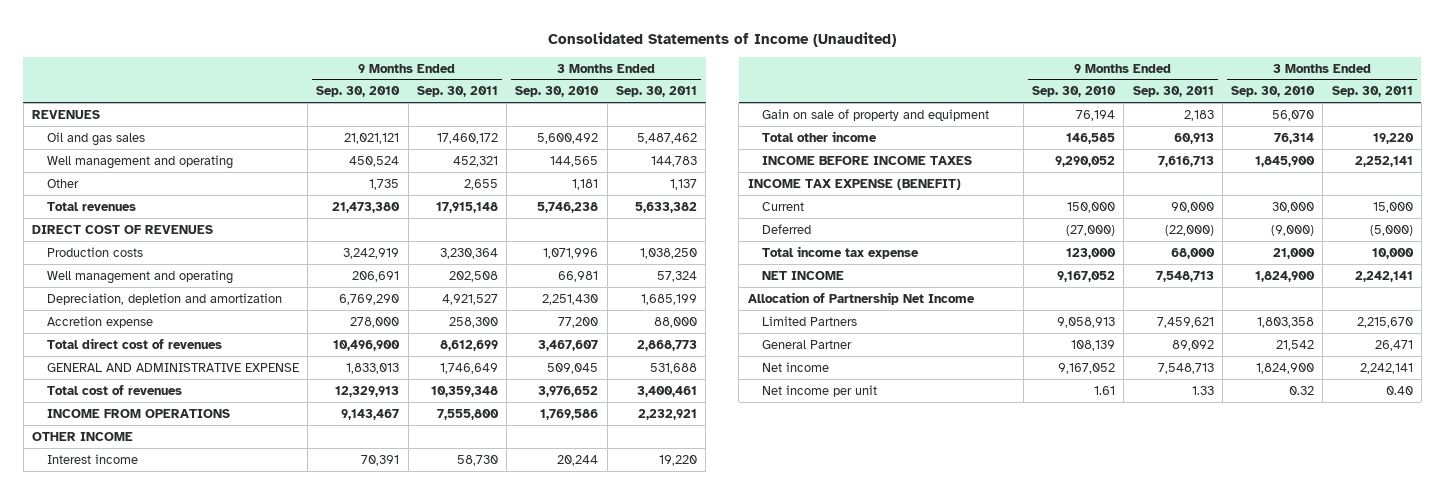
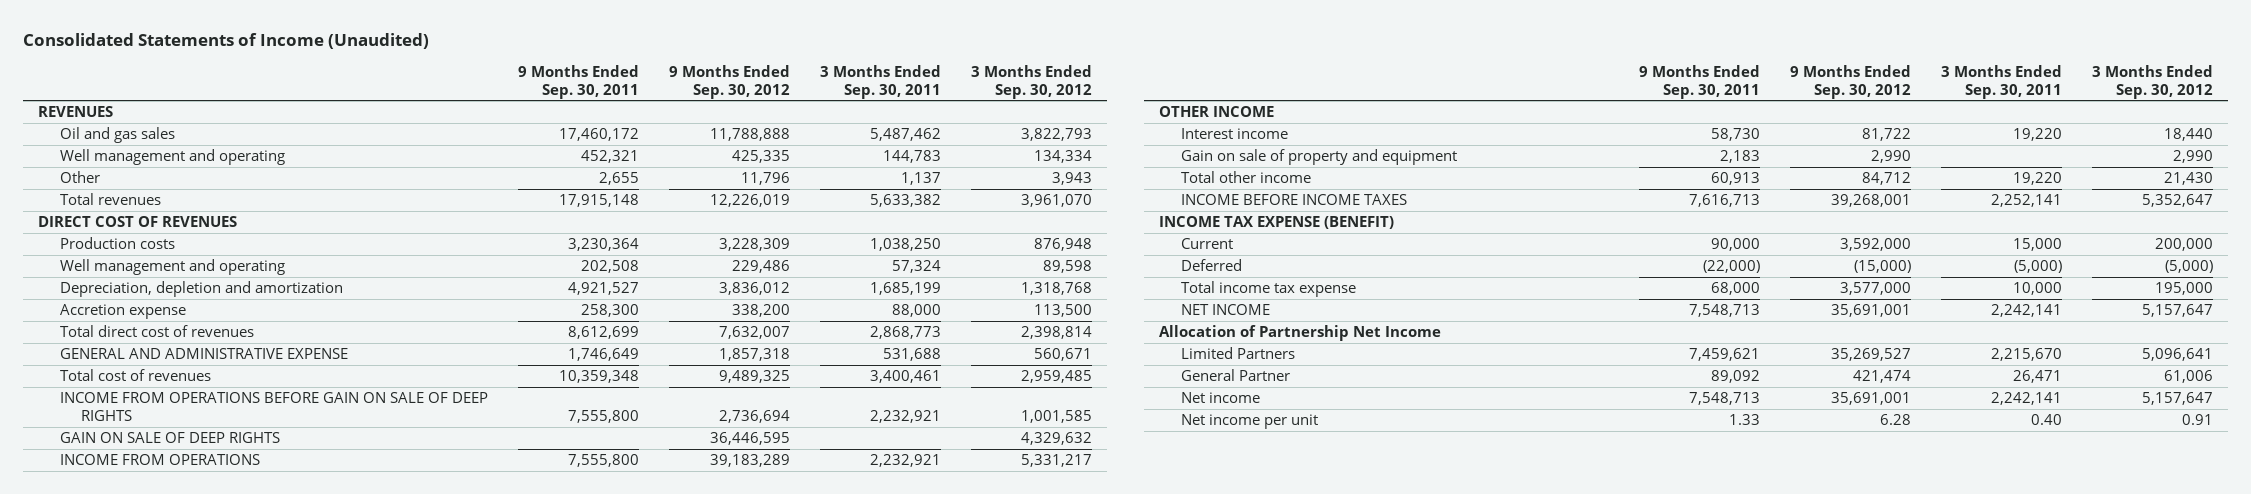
[316,86,401,98] Sep. 30, 2010 -> none
[515,86,600,98] Sep. 30, 2010 -> none
none -> [668,65,790,99] 9 Months Ended Sep. 30, 2012
none -> [970,65,1092,99] 3 Months Ended Sep. 30, 2012
none -> [59,392,488,421] INCOME FROM OPERATIONS BEFORE GAIN ON SALE OF DEEP RIGHTS
none -> [59,432,280,444] GAIN ON SALE OF DEEP RIGHTS

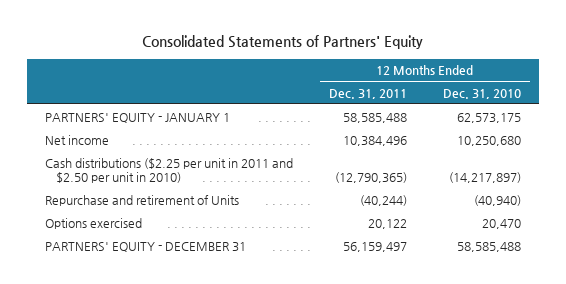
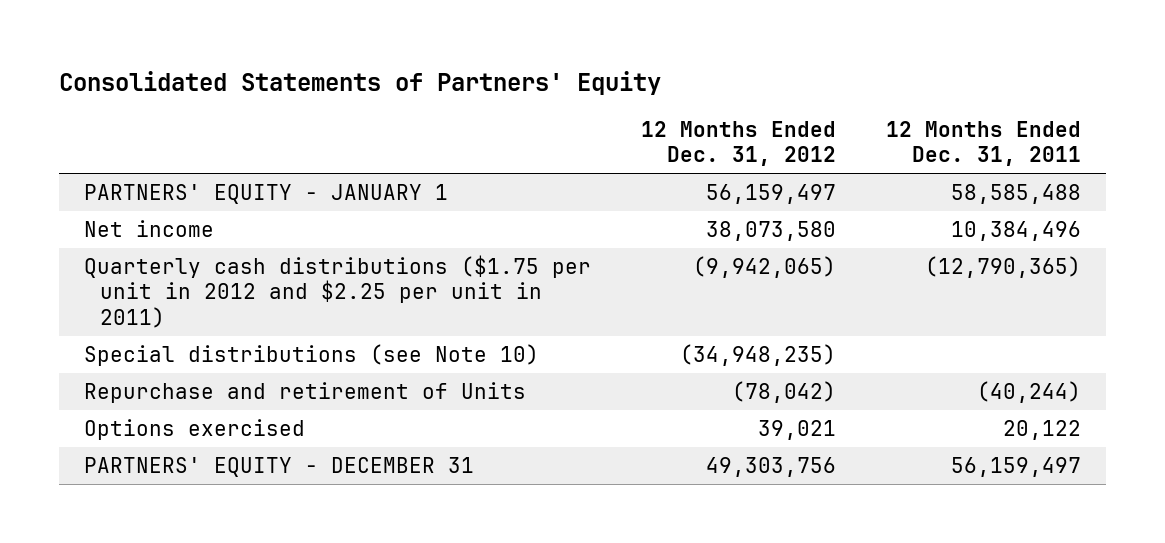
[442,88,521,99] Dec. 31, 2010 -> none
none -> [640,120,836,167] 12 Months Ended Dec. 31, 2012
[45,157,294,183] Cash distributions ($2.25 per unit in 2011 and $2.50 per unit in 2010) -> [83,255,591,328] Quarterly cash distributions ($1.75 per unit in 2012 and $2.25 per unit in 2011)
none -> [83,344,539,367] Special distributions (see Note 10)

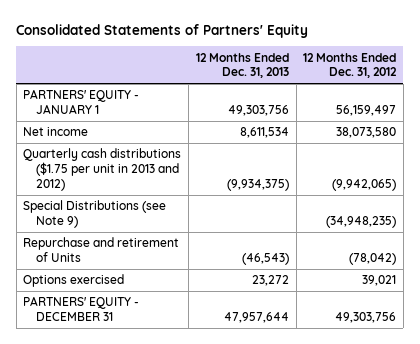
[885,120,1081,167] 12 Months Ended Dec. 31, 2011 -> none
none -> [195,52,289,79] 12 Months Ended Dec. 31, 2013
[83,255,591,328] Quarterly cash distributions ($1.75 per unit in 2012 and $2.25 per unit in 2011) -> [23,148,182,191] Quarterly cash distributions ($1.75 per unit in 2013 and 2012)
[83,344,539,367] Special distributions (see Note 10) -> [23,200,167,229] Special Distributions (see Note 9)

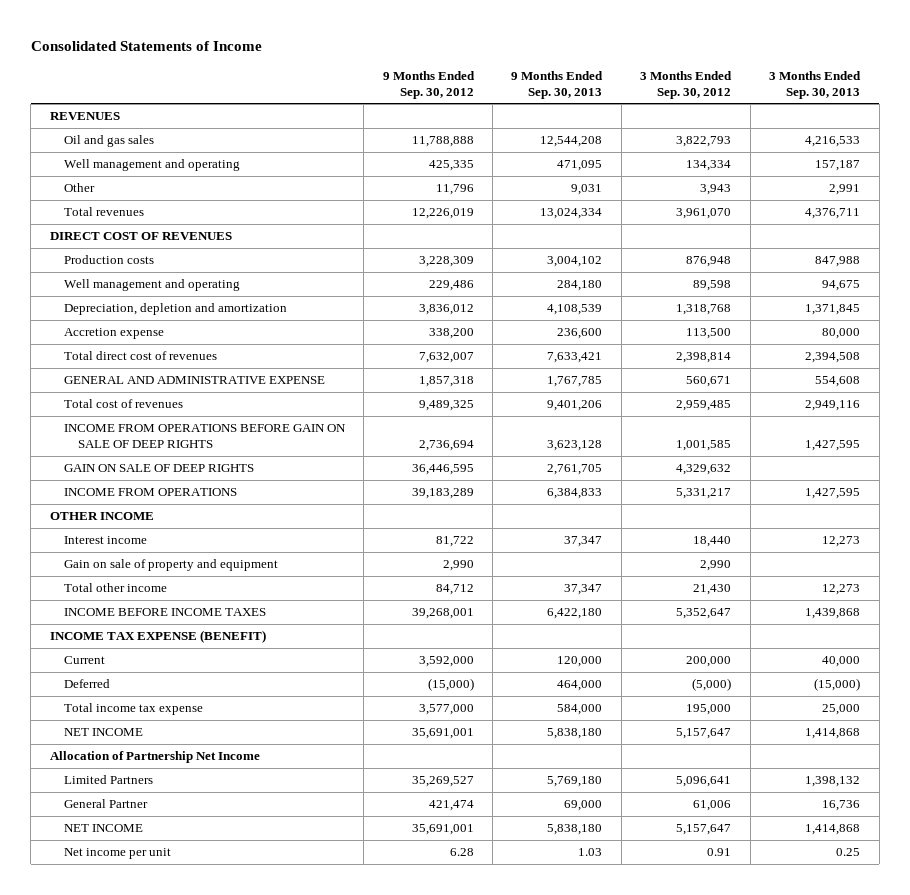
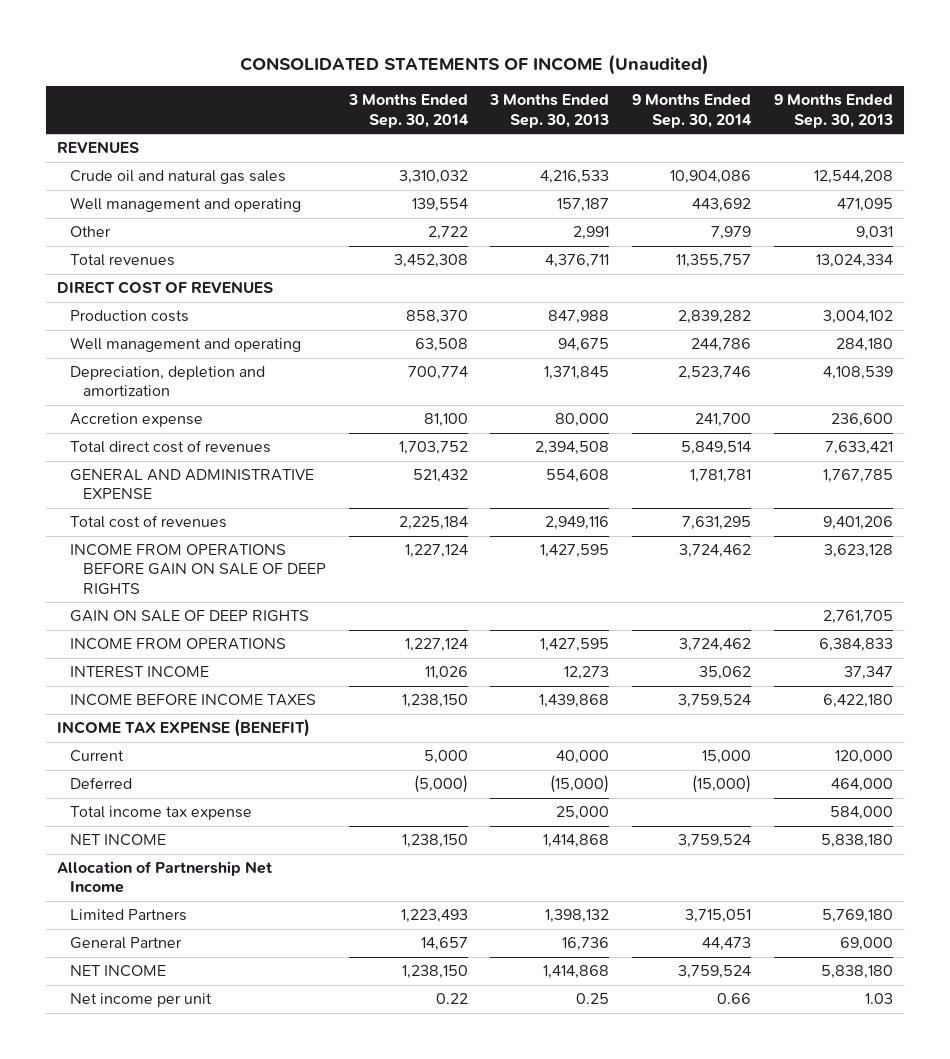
[30,40,262,51] Consolidated Statements of Income -> [240,54,710,76] CONSOLIDATED STATEMENTS OF INCOME (Unaudited)
[382,70,475,99] 9 Months Ended Sep. 30, 2012 -> none
[640,70,733,99] 3 Months Ended Sep. 30, 2012 -> none
none -> [347,94,469,128] 3 Months Ended Sep. 30, 2014
none -> [632,94,753,128] 9 Months Ended Sep. 30, 2014
[63,135,154,148] Oil and gas sales -> [69,170,286,185] Crude oil and natural gas sales
[49,512,154,521] OTHER INCOME -> none
[63,559,278,572] Gain on sale of property and equipment -> none
[63,583,167,593] Total other income -> none
[63,536,147,545] Interest income -> [69,666,209,679] INTEREST INCOME

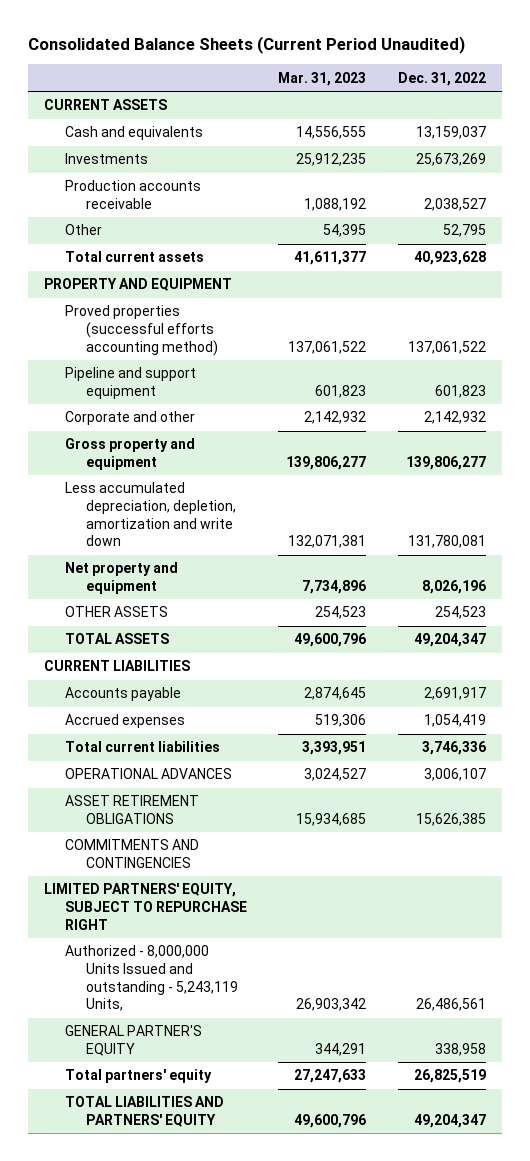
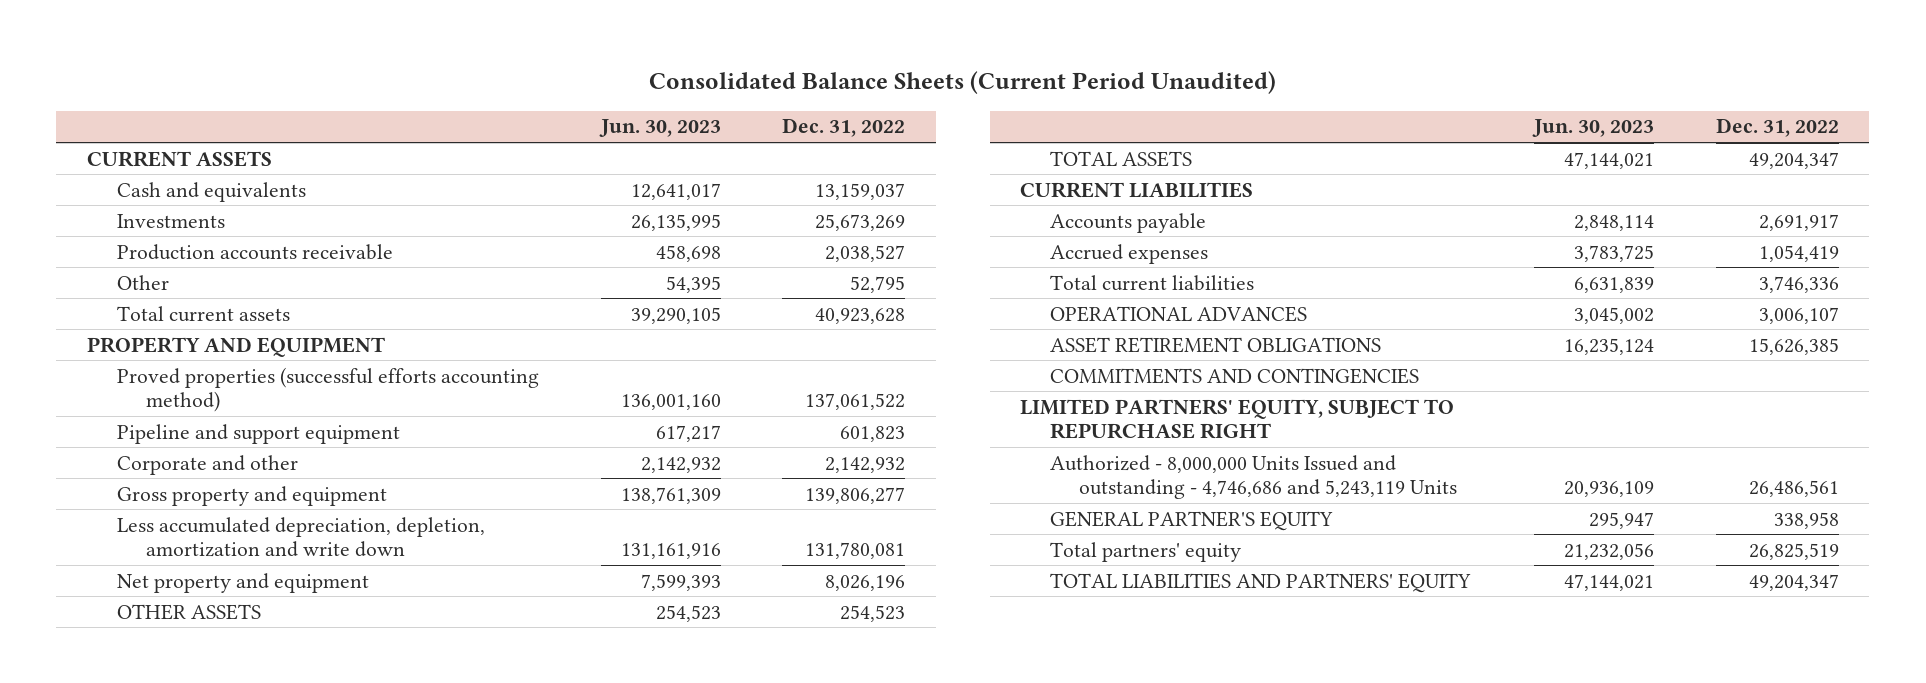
[278,71,367,86] Mar. 31, 2023 -> none
none -> [598,119,721,138] Jun. 30, 2023
[64,945,238,1012] Authorized - 8,000,000 Units Issued and outstanding - 5,243,119 Units, -> [1049,454,1458,500] Authorized - 8,000,000 Units Issued and outstanding - 4,746,686 and 5,243,119 Units

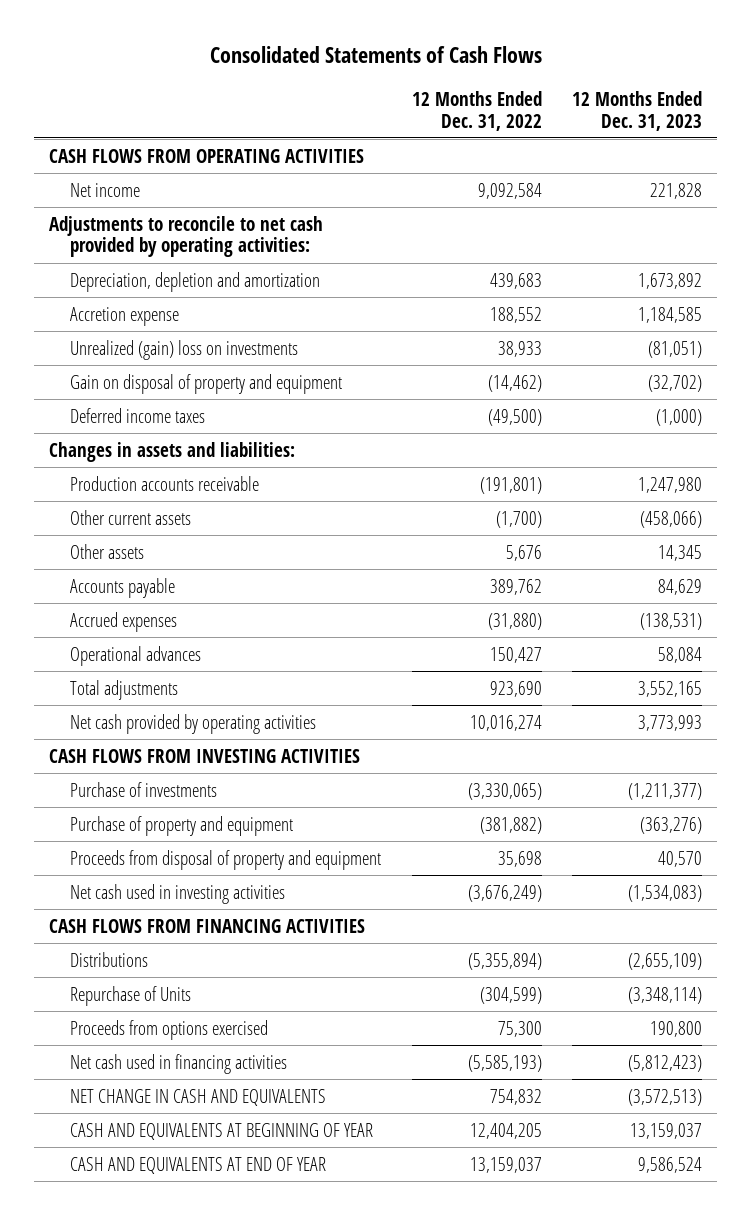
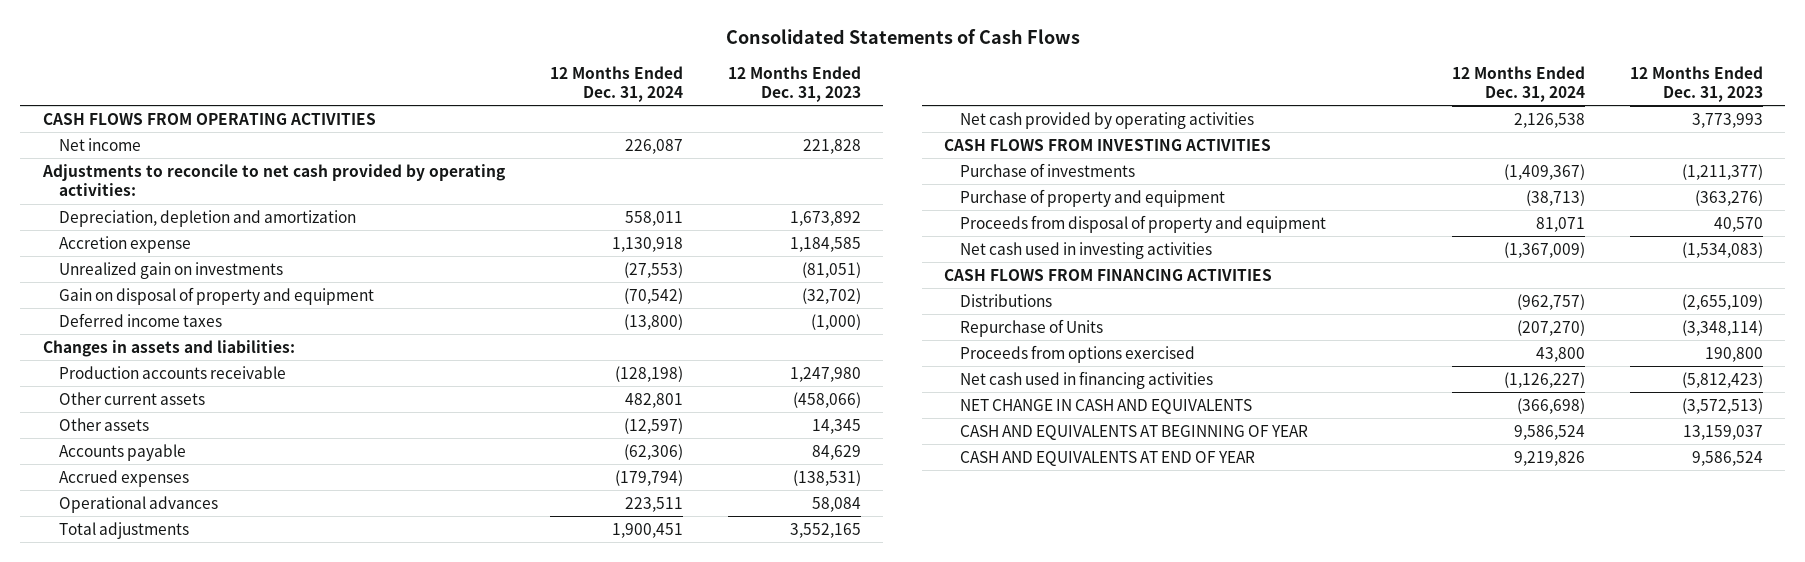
[411,90,542,131] 12 Months Ended Dec. 31, 2022 -> none
none -> [549,65,683,102] 12 Months Ended Dec. 31, 2024
[70,339,299,360] Unrealized (gain) loss on investments -> [58,261,283,279] Unrealized gain on investments

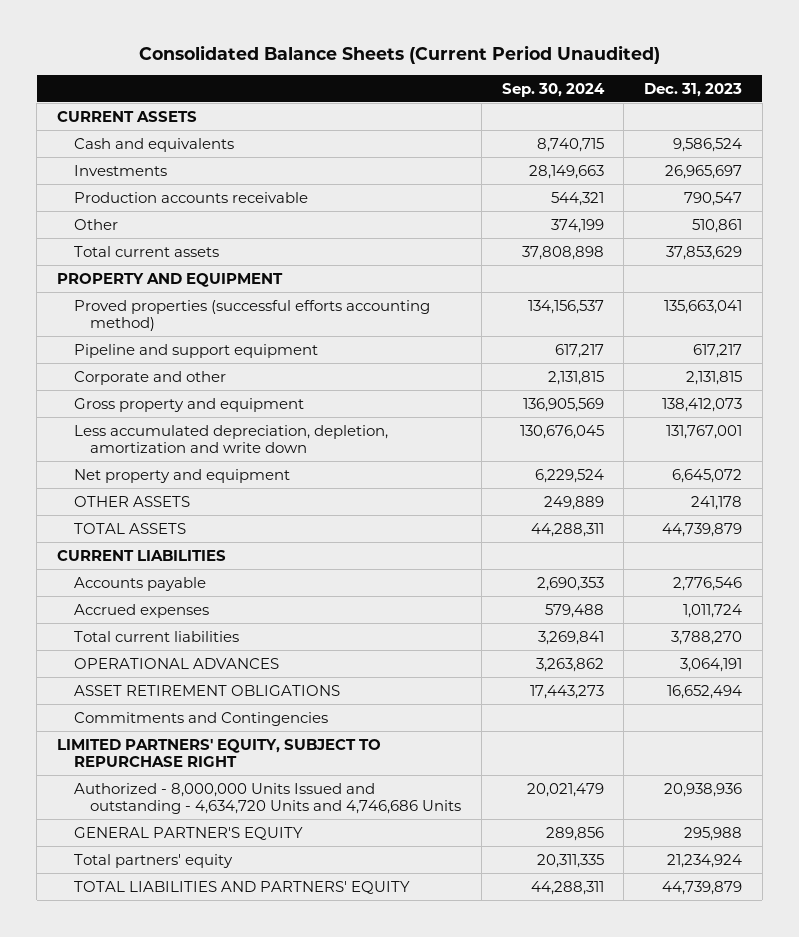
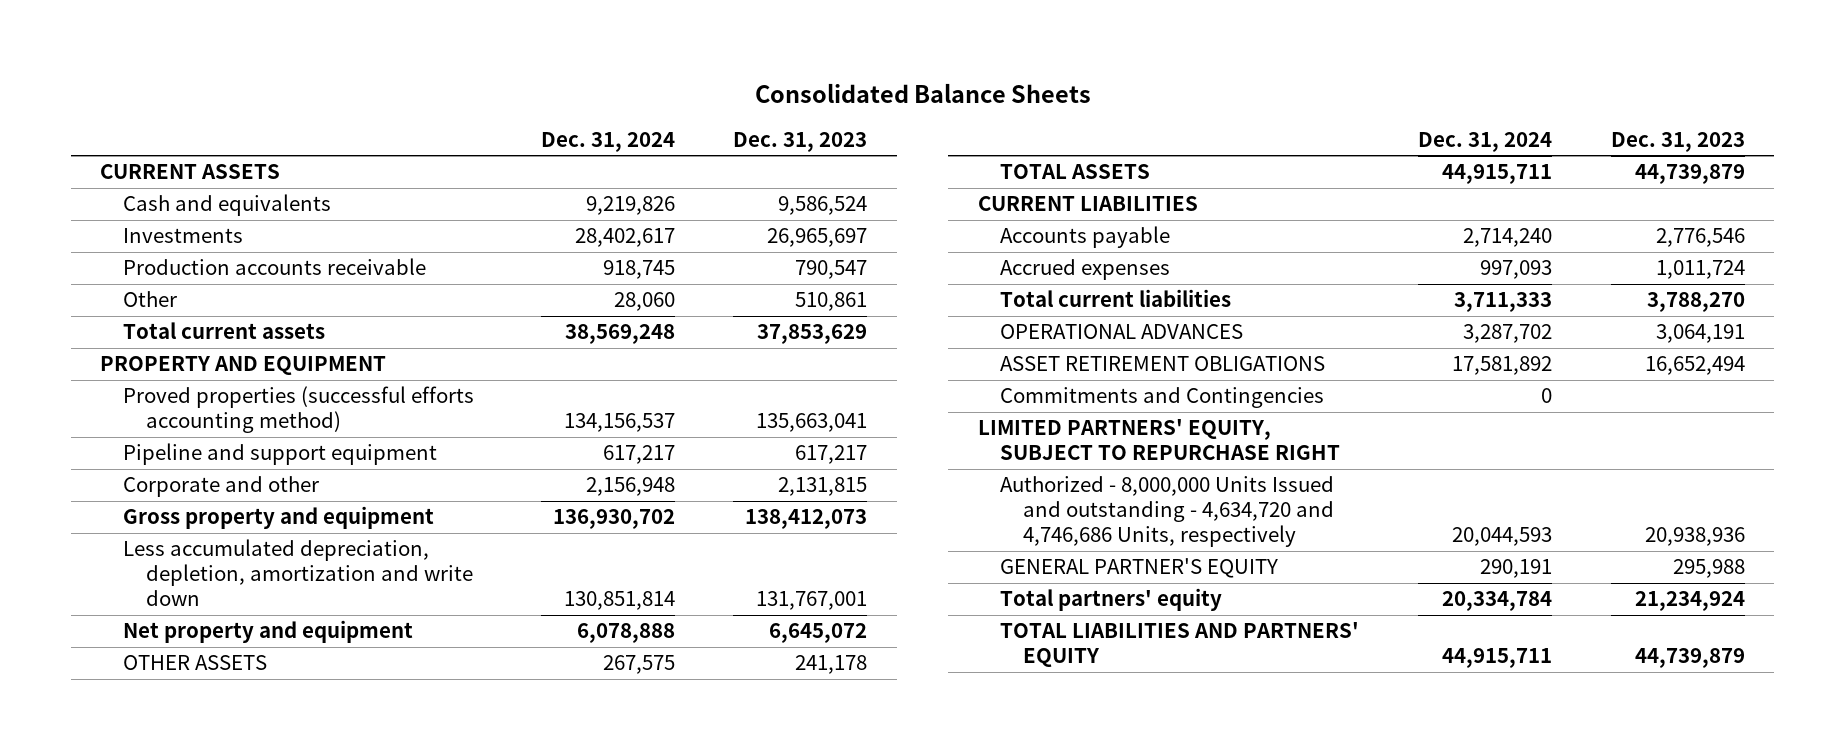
[138,45,660,65] Consolidated Balance Sheets (Current Period Unaudited) -> [754,82,1091,103] Consolidated Balance Sheets
[501,82,605,97] Sep. 30, 2024 -> none
none -> [540,131,675,152] Dec. 31, 2024
[73,782,462,815] Authorized - 8,000,000 Units Issued and outstanding - 4,634,720 Units and 4,746,686 Units -> [1000,476,1335,548] Authorized - 8,000,000 Units Issued and outstanding - 4,634,720 and 4,746,686 Units, respectively

